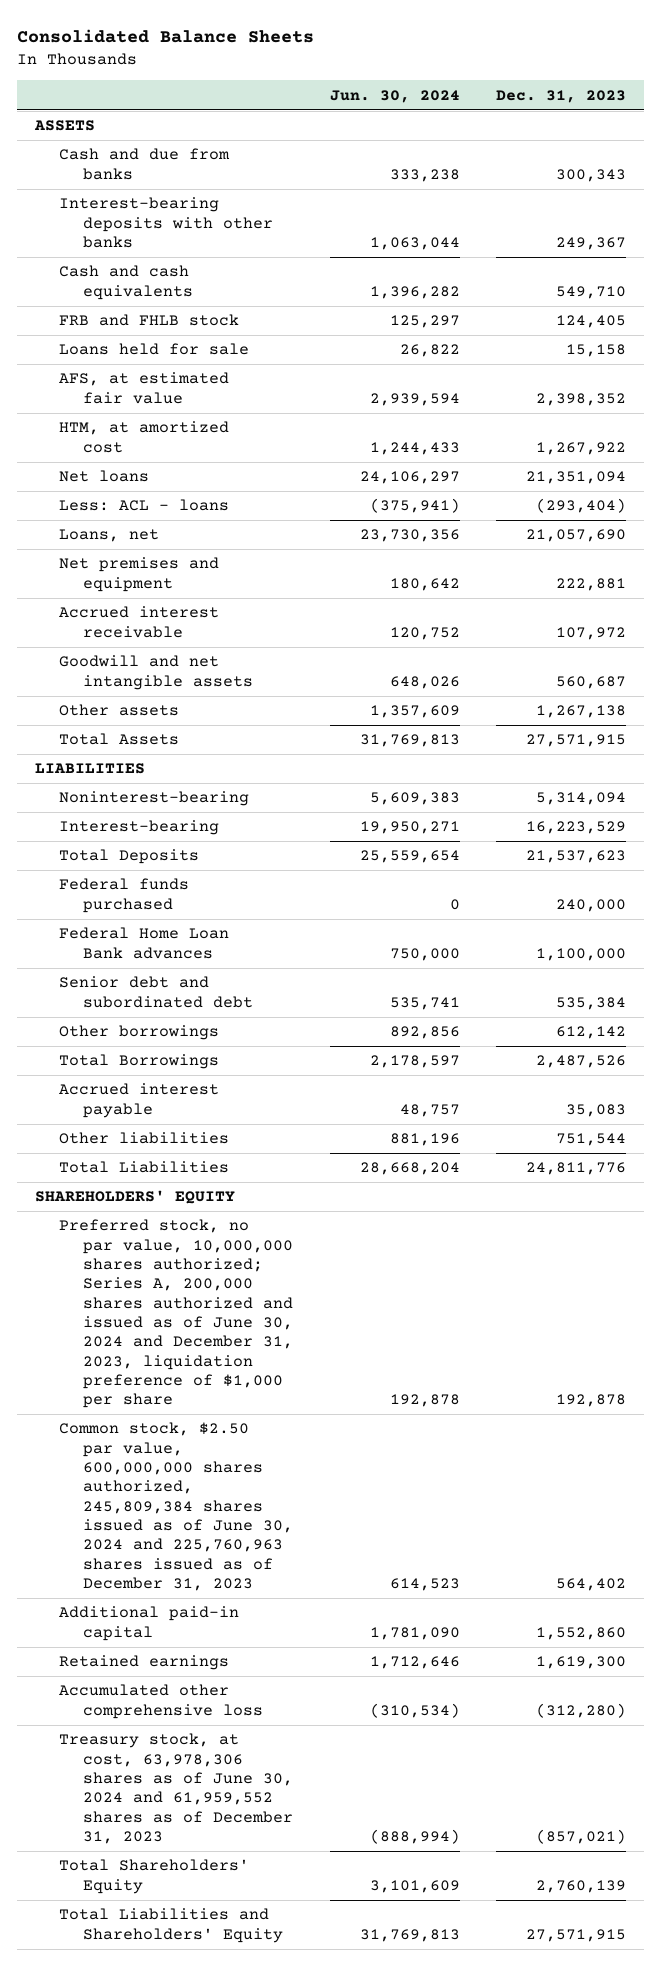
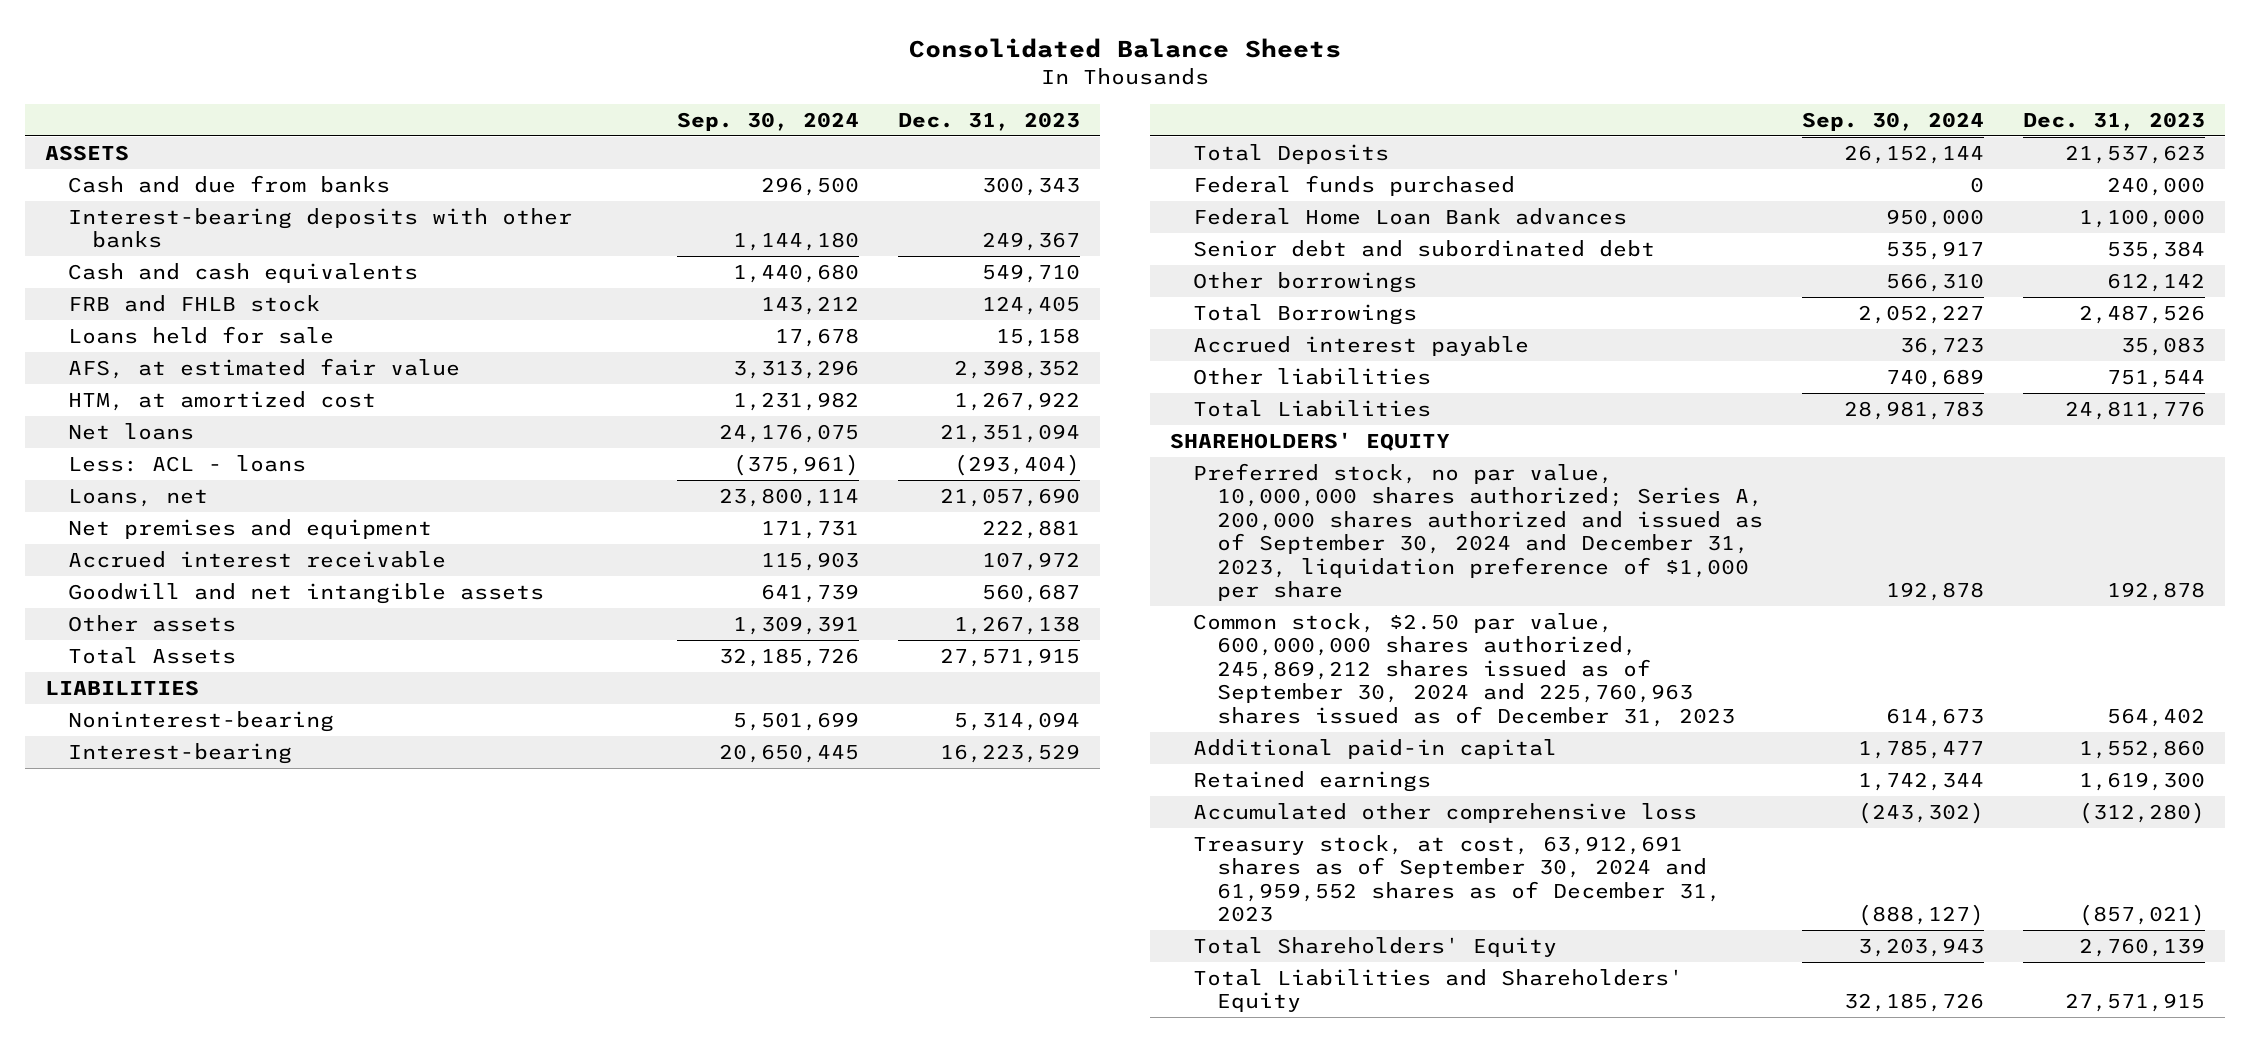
[329,89,460,103] Jun. 30, 2024 -> none
none -> [677,111,860,131] Sep. 30, 2024
[59,1219,294,1409] Preferred stock, no par value, 10,000,000 shares authorized; Series A, 200,000 shares authorized and issued as of June 30, 2024 and December 31, 2023, liquidation preference of $1,000 per share -> [1193,462,1763,602] Preferred stock, no par value, 10,000,000 shares authorized; Series A, 200,000 shares authorized and issued as of September 30, 2024 and December 31, 2023, liquidation preference of $1,000 per share
[59,1422,294,1591] Common stock, $2.50 par value, 600,000,000 shares authorized, 245,809,384 shares issued as of June 30, 2024 and 225,760,963 shares issued as of December 31, 2023 -> [1193,612,1735,727] Common stock, $2.50 par value, 600,000,000 shares authorized, 245,869,212 shares issued as of September 30, 2024 and 225,760,963 shares issued as of December 31, 2023
[59,1733,294,1844] Treasury stock, at cost, 63,978,306 shares as of June 30, 2024 and 61,959,552 shares as of December 31, 2023 -> [1193,834,1721,923] Treasury stock, at cost, 63,912,691 shares as of September 30, 2024 and 61,959,552 shares as of December 31, 2023

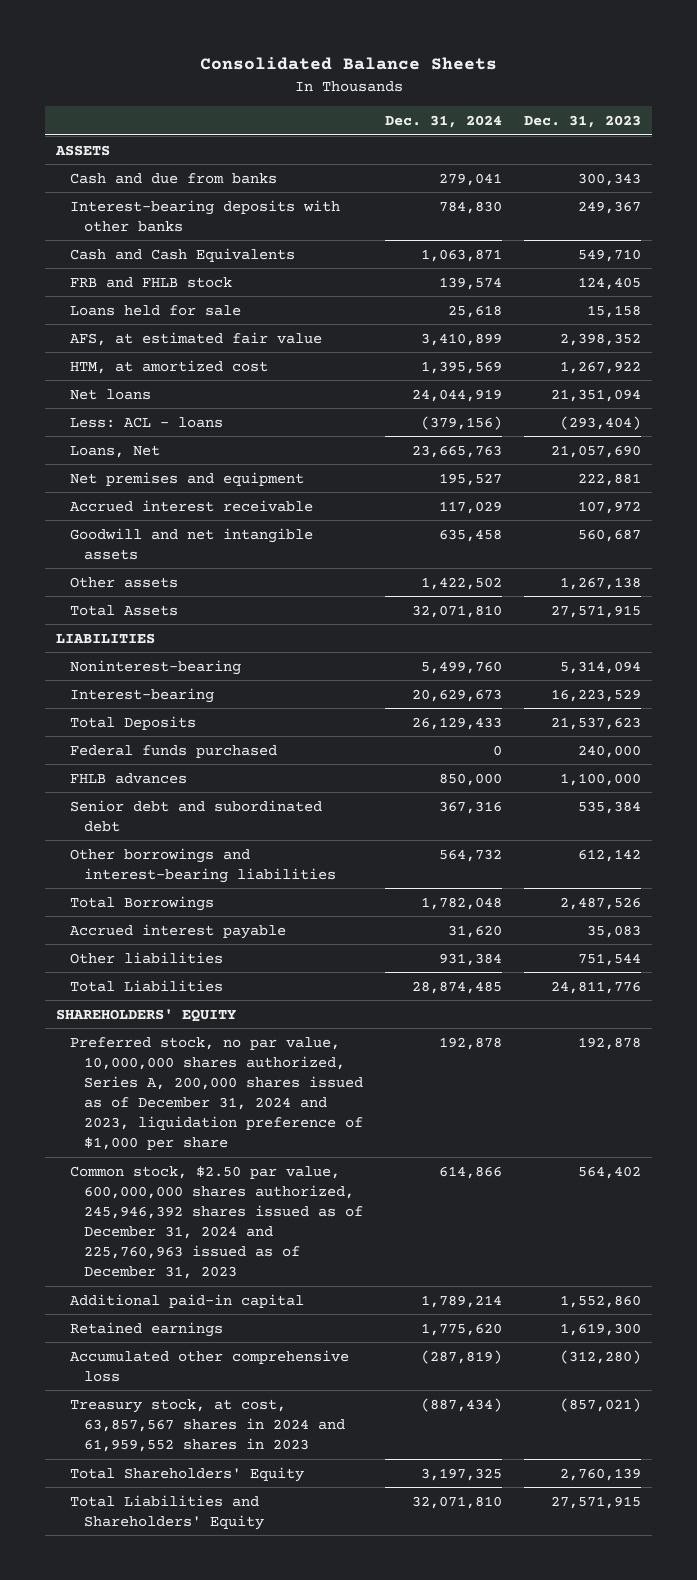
[677,111,860,131] Sep. 30, 2024 -> none
none -> [385,115,503,129] Dec. 31, 2024
[68,262,419,283] Cash and cash equivalents -> [70,247,296,262] Cash and Cash Equivalents
[68,488,209,507] Loans, net -> [70,444,161,458] Loans, Net
[1193,207,1628,225] Federal Home Loan Bank advances -> [70,772,188,784] FHLB advances
[1193,271,1418,293] Other borrowings -> [70,847,337,883] Other borrowings and interest-bearing liabilities
[1193,462,1763,602] Preferred stock, no par value, 10,000,000 shares authorized; Series A, 200,000 shares authorized and issued as of September 30, 2024 and December 31, 2023, liquidation preference of $1,000 per share -> [70,1036,364,1151] Preferred stock, no par value, 10,000,000 shares authorized, Series A, 200,000 shares issued as of December 31, 2024 and 2023, liquidation preference of $1,000 per share
[1193,612,1735,727] Common stock, $2.50 par value, 600,000,000 shares authorized, 245,869,212 shares issued as of September 30, 2024 and 225,760,963 shares issued as of December 31, 2023 -> [70,1165,364,1280] Common stock, $2.50 par value, 600,000,000 shares authorized, 245,946,392 shares issued as of December 31, 2024 and 225,760,963 issued as of December 31, 2023
[1193,834,1721,923] Treasury stock, at cost, 63,912,691 shares as of September 30, 2024 and 61,959,552 shares as of December 31, 2023 -> [70,1398,346,1453] Treasury stock, at cost, 63,857,567 shares in 2024 and 61,959,552 shares in 2023

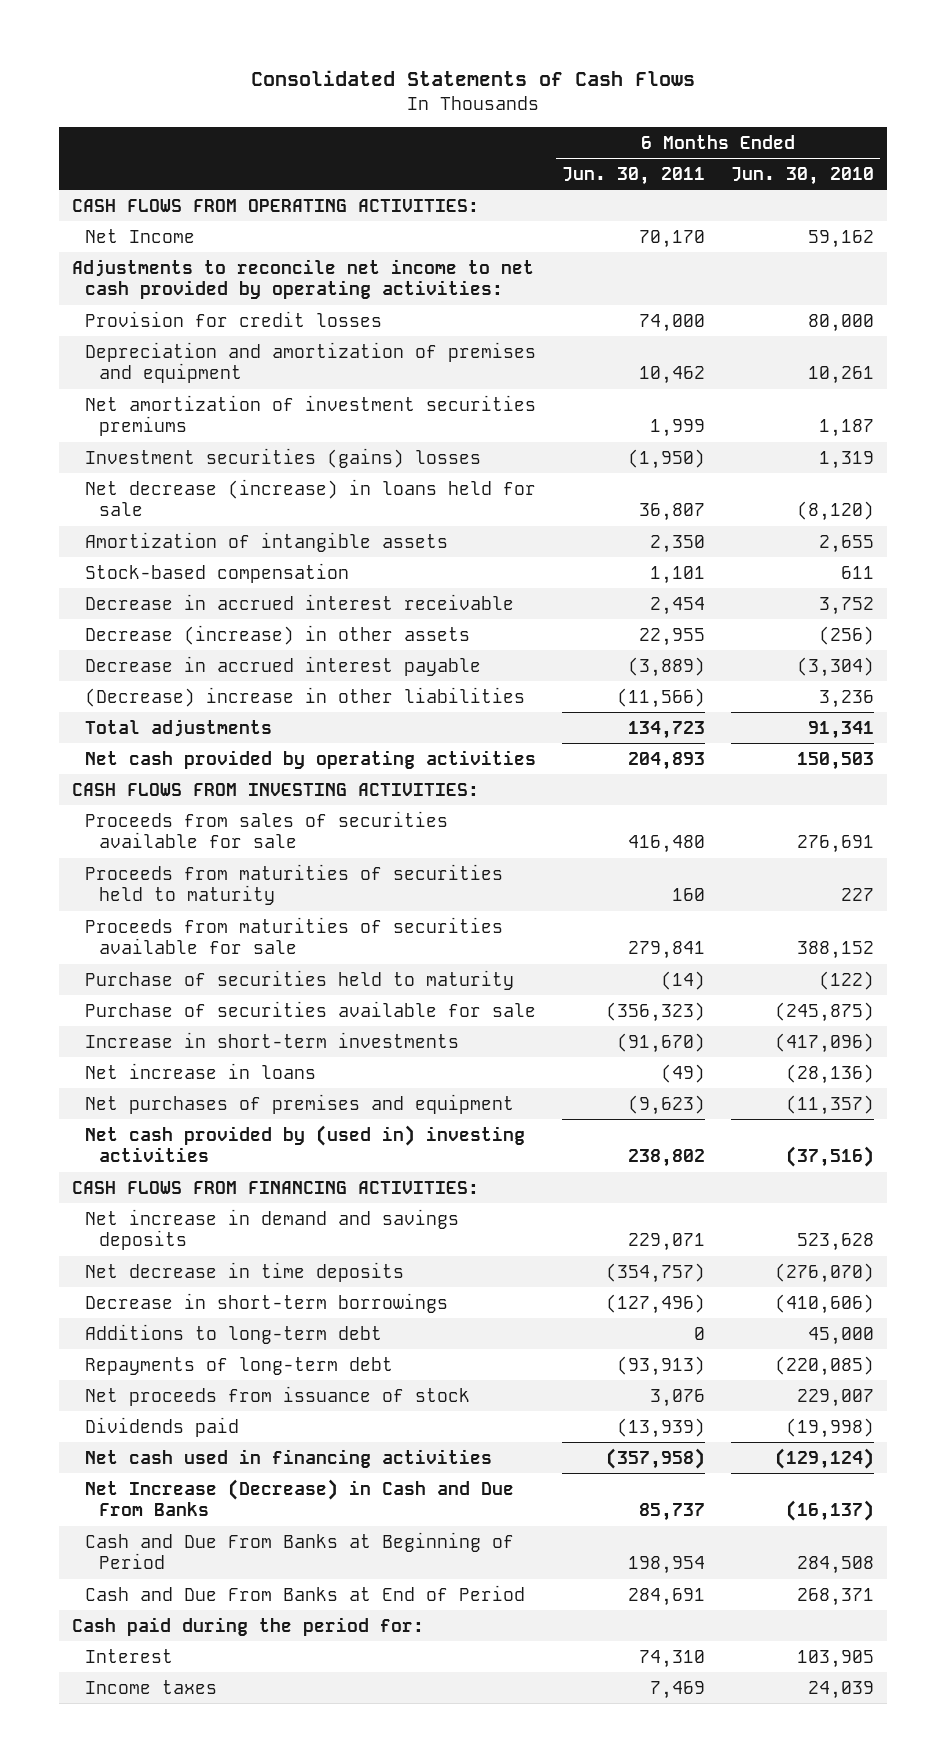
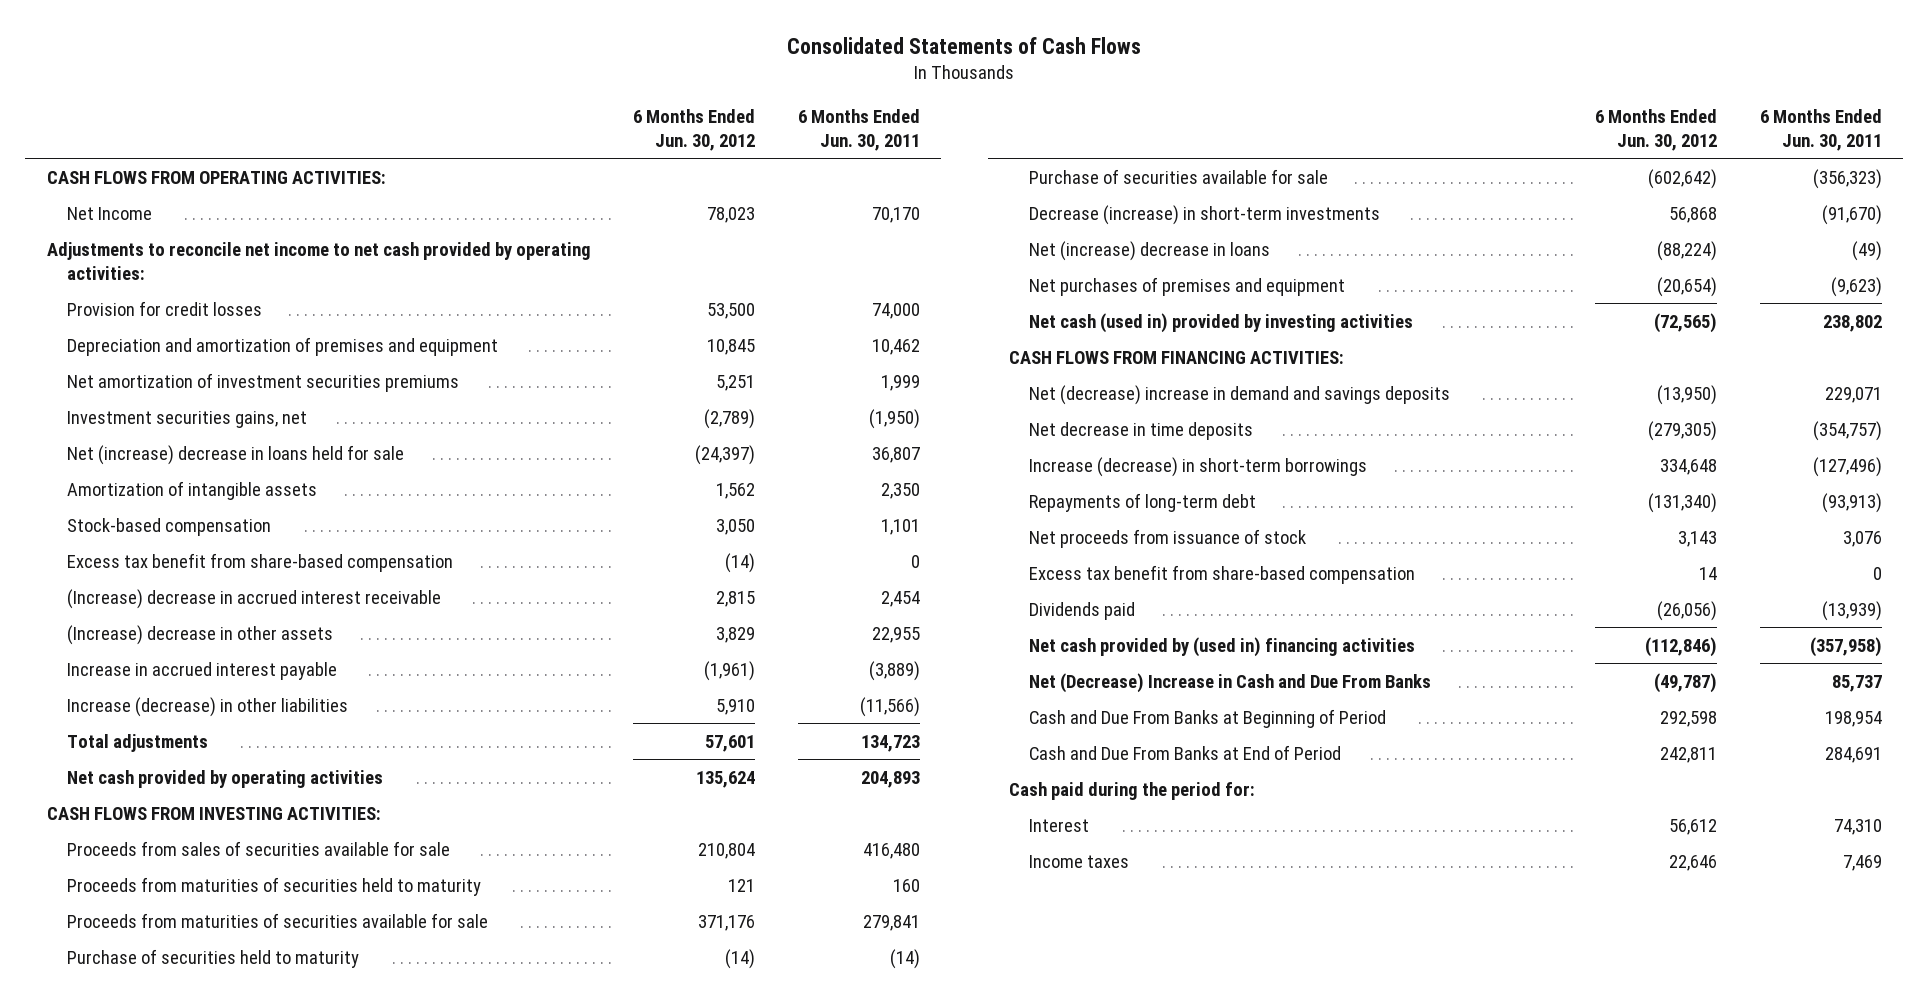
[730,166,874,185] Jun. 30, 2010 -> none
none -> [633,108,756,151] 6 Months Ended Jun. 30, 2012
[85,447,482,468] Investment securities (gains) losses -> [67,410,308,428] Investment securities gains, net
[85,478,537,517] Net decrease (increase) in loans held for sale -> [67,444,405,465] Net (increase) decrease in loans held for sale
none -> [67,552,454,572] Excess tax benefit from share-based compensation
[85,593,515,610] Decrease in accrued interest receivable -> [67,588,442,609] (Increase) decrease in accrued interest receivable
[85,624,471,645] Decrease (increase) in other assets -> [67,624,334,645] (Increase) decrease in other assets
[85,655,482,676] Decrease in accrued interest payable -> [67,661,338,680] Increase in accrued interest payable
[85,686,526,707] (Decrease) increase in other liabilities -> [67,696,349,717] Increase (decrease) in other liabilities
[85,1031,460,1048] Increase in short-term investments -> [1029,204,1381,225] Decrease (increase) in short-term investments
[85,1062,317,1079] Net increase in loans -> [1029,240,1271,261] Net (increase) decrease in loans
[85,1124,526,1163] Net cash provided by (used in) investing activities -> [1029,312,1414,333] Net cash (used in) provided by investing activities
[85,1208,460,1251] Net increase in demand and savings deposits -> [1029,384,1451,405] Net (decrease) increase in demand and savings deposits
[85,1323,383,1344] Additions to long-term debt -> none
[85,1292,449,1313] Decrease in short-term borrowings -> [1029,456,1368,477] Increase (decrease) in short-term borrowings
none -> [1029,564,1416,584] Excess tax benefit from share-based compensation
[85,1448,493,1468] Net cash used in financing activities -> [1029,636,1416,657] Net cash provided by (used in) financing activities
[85,1478,515,1517] Net Increase (Decrease) in Cash and Due From Banks -> [1029,672,1432,693] Net (Decrease) Increase in Cash and Due From Banks

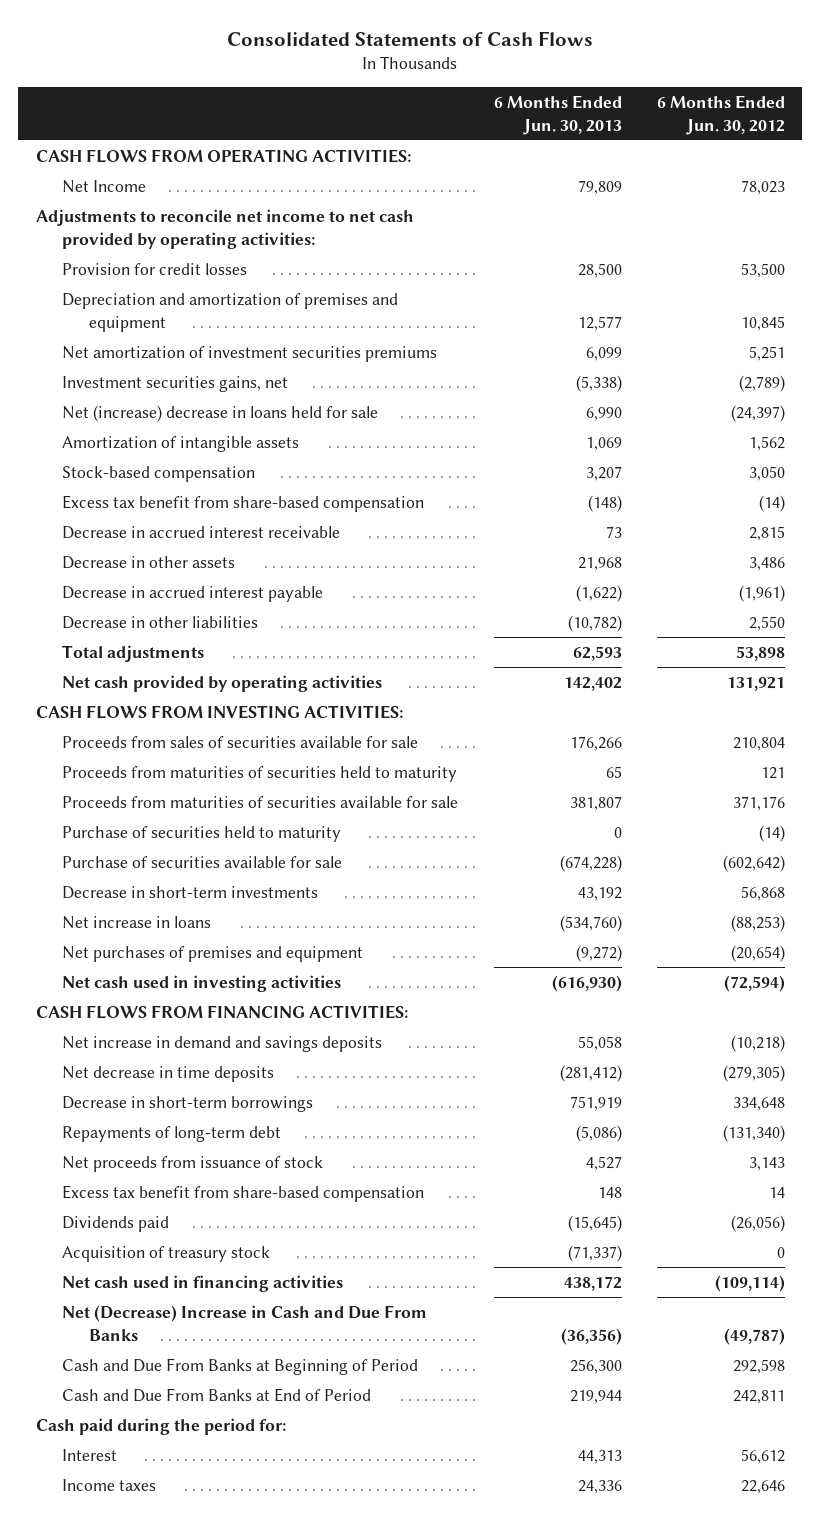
[797,108,920,151] 6 Months Ended Jun. 30, 2011 -> none
none -> [493,94,622,135] 6 Months Ended Jun. 30, 2013
[67,588,442,609] (Increase) decrease in accrued interest receivable -> [62,525,341,539] Decrease in accrued interest receivable
[67,624,334,645] (Increase) decrease in other assets -> [62,555,236,569] Decrease in other assets
[716,626,756,643] 3,829 -> [748,556,785,571] 3,486
[67,661,338,680] Increase in accrued interest payable -> [62,585,324,602] Decrease in accrued interest payable
[67,696,349,717] Increase (decrease) in other liabilities -> [62,615,259,629] Decrease in other liabilities
[716,698,756,715] 5,910 -> [748,615,785,631] 2,550
[705,734,756,752] 57,601 -> [735,645,785,661] 53,898
[696,770,756,788] 135,624 -> [726,676,785,691] 131,921
[1029,204,1381,225] Decrease (increase) in short-term investments -> [62,885,319,899] Decrease in short-term investments
[1029,240,1271,261] Net (increase) decrease in loans -> [62,915,212,929] Net increase in loans
[1657,240,1718,261] (88,224) -> [730,914,785,932] (88,253)
[1029,312,1414,333] Net cash (used in) provided by investing activities -> [62,974,342,992] Net cash used in investing activities
[1654,312,1718,333] (72,565) -> [723,974,785,992] (72,594)
[1029,384,1451,405] Net (decrease) increase in demand and savings deposits -> [62,1035,383,1052] Net increase in demand and savings deposits
[1657,384,1718,405] (13,950) -> [730,1034,785,1052] (10,218)
[1029,456,1368,477] Increase (decrease) in short-term borrowings -> [62,1095,314,1112] Decrease in short-term borrowings
none -> [62,1245,271,1262] Acquisition of treasury stock
[1029,636,1416,657] Net cash provided by (used in) financing activities -> [62,1274,344,1292] Net cash used in financing activities
[1645,636,1718,657] (112,846) -> [714,1274,785,1292] (109,114)

